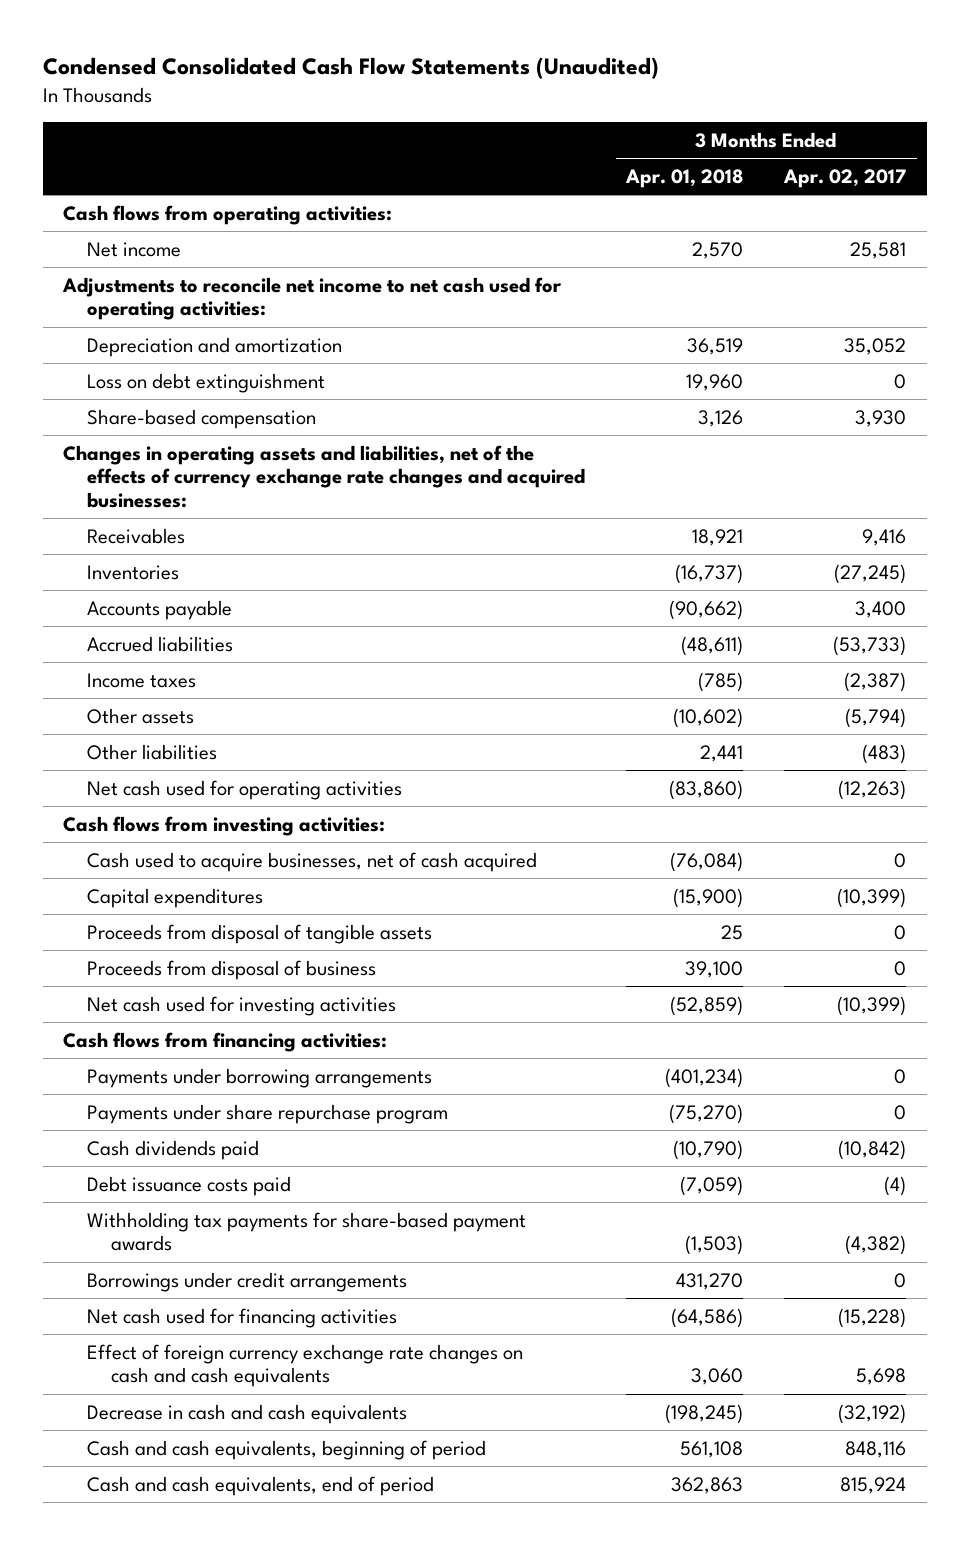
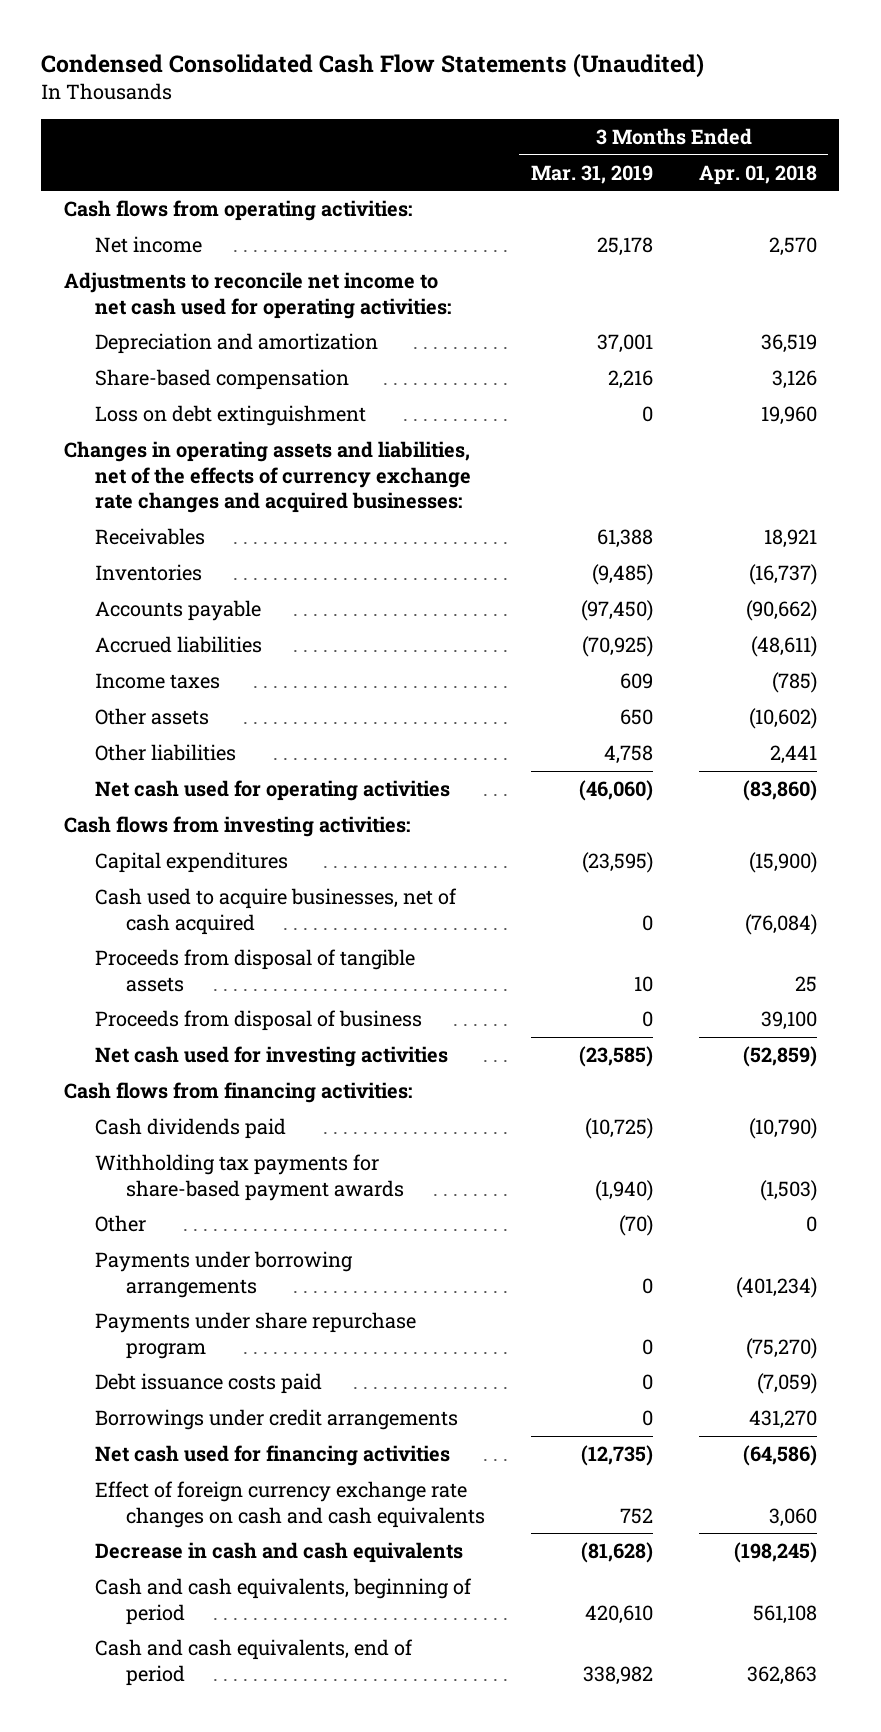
[783,169,907,189] Apr. 02, 2017 -> none
none -> [530,164,653,184] Mar. 31, 2019
[87,372,326,393] Loss on debt extinguishment -> [95,405,367,427] Loss on debt extinguishment
[87,851,538,872] Cash used to acquire businesses, net of cash acquired -> [95,888,458,935] Cash used to acquire businesses, net of cash acquired
[87,1139,260,1160] Cash dividends paid -> [95,1118,287,1140] Cash dividends paid
[87,1211,527,1252] Withholding tax payments for share-based payment awards -> [95,1154,405,1201] Withholding tax payments for share-based payment awards
none -> [95,1215,147,1233] Other

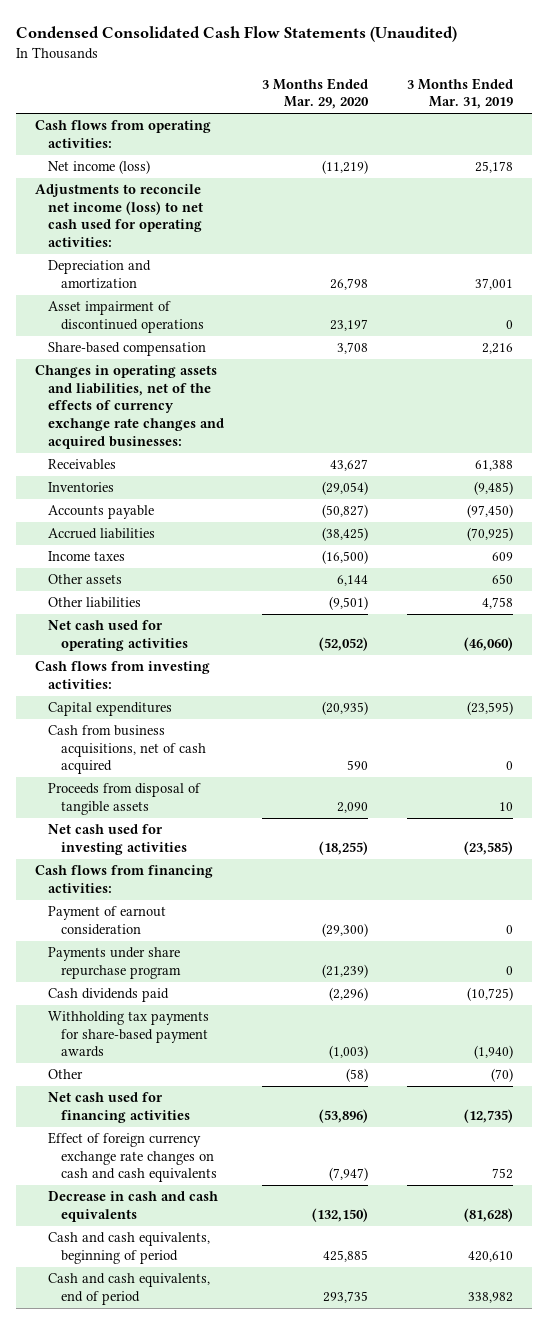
[698,164,817,185] Apr. 01, 2018 -> none
none -> [262,77,370,110] 3 Months Ended Mar. 29, 2020
[95,236,203,254] Net income -> [48,160,151,175] Net income (loss)
[63,272,452,319] Adjustments to reconcile net income to net cash used for operating activities: -> [35,184,204,248] Adjustments to reconcile net income (loss) to net cash used for operating activities:
none -> [48,301,205,333] Asset impairment of discontinued operations
[95,405,367,427] Loss on debt extinguishment -> none
[95,888,458,935] Cash used to acquire businesses, net of cash acquired -> [48,725,207,775] Cash from business acquisitions, net of cash acquired
[95,1010,423,1032] Proceeds from disposal of business -> none
none -> [48,906,167,935] Payment of earnout consideration
[95,1312,417,1359] Payments under share repurchase program -> [48,947,182,979] Payments under share repurchase program
[95,1251,354,1298] Payments under borrowing arrangements -> none
[95,1373,323,1395] Debt issuance costs paid -> none
[95,1409,459,1431] Borrowings under credit arrangements -> none

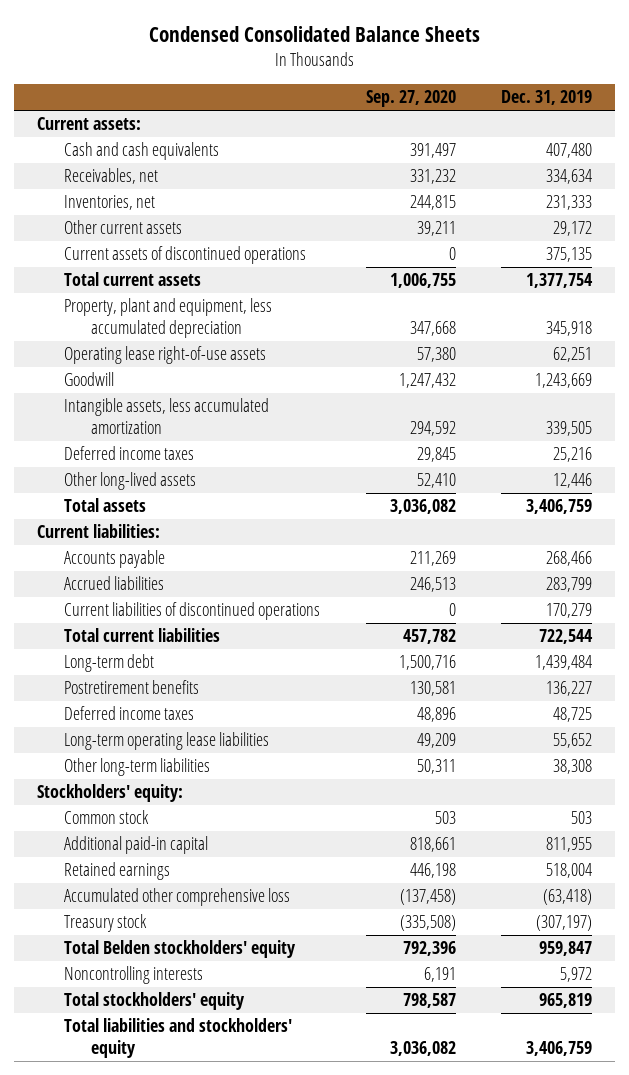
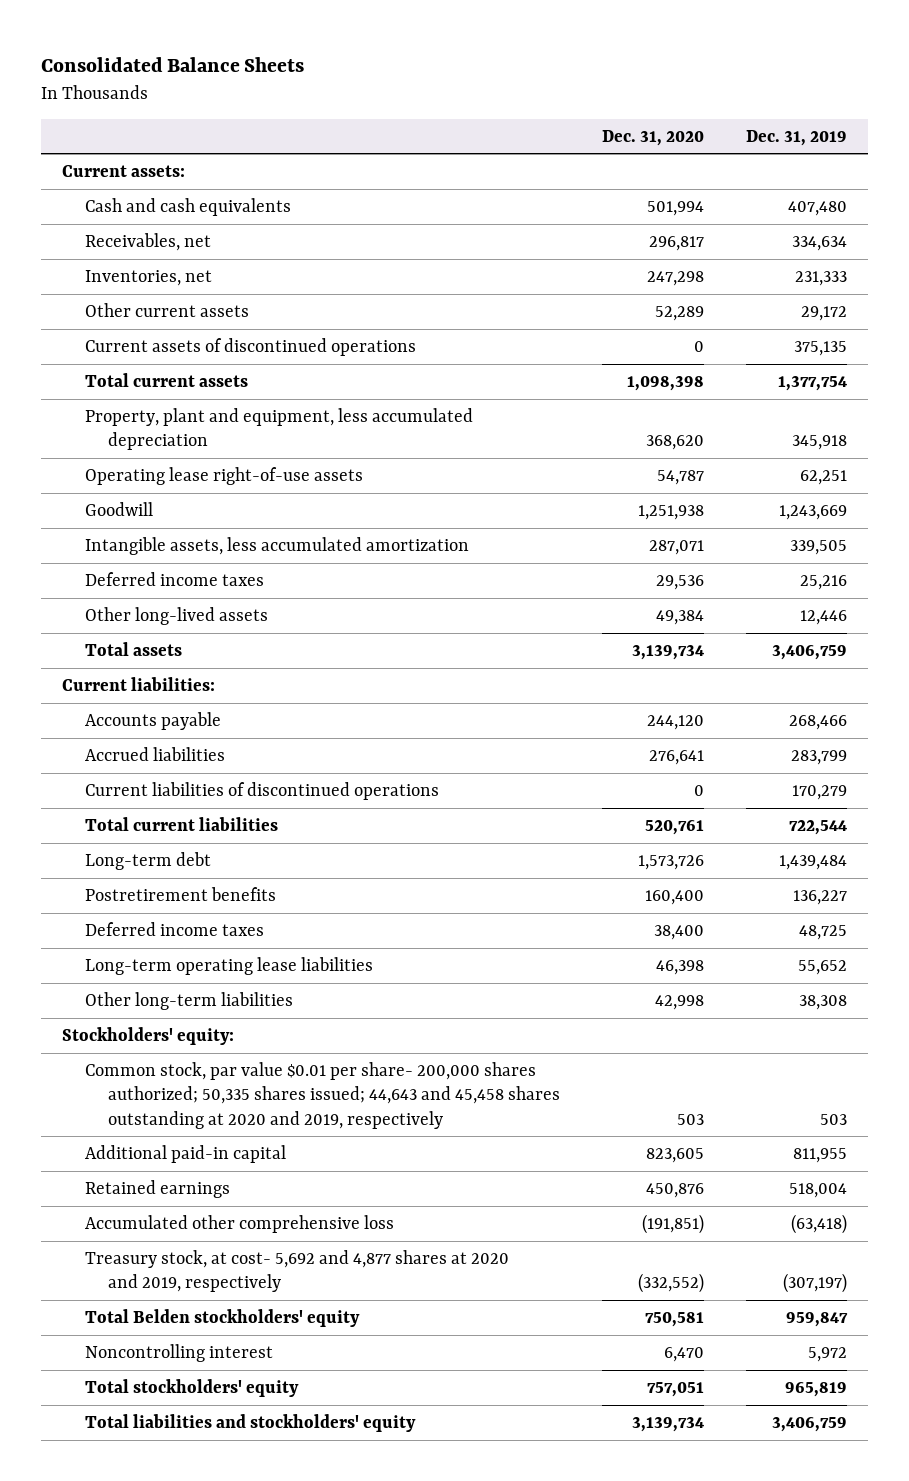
[148,26,480,43] Condensed Consolidated Balance Sheets -> [41,57,305,73] Consolidated Balance Sheets
[365,90,456,108] Sep. 27, 2020 -> none
none -> [601,129,704,146] Dec. 31, 2020
[64,810,150,825] Common stock -> [85,1061,560,1129] Common stock, par value $0.01 per share- 200,000 shares authorized; 50,335 shares issued; 44,643 and 45,458 shares outstanding at 2020 and 2019, respectively
[64,914,148,933] Treasury stock -> [85,1249,510,1293] Treasury stock, at cost- 5,692 and 4,877 shares at 2020 and 2019, respectively
[64,966,204,985] Noncontrolling interests -> [85,1343,274,1362] Noncontrolling interest

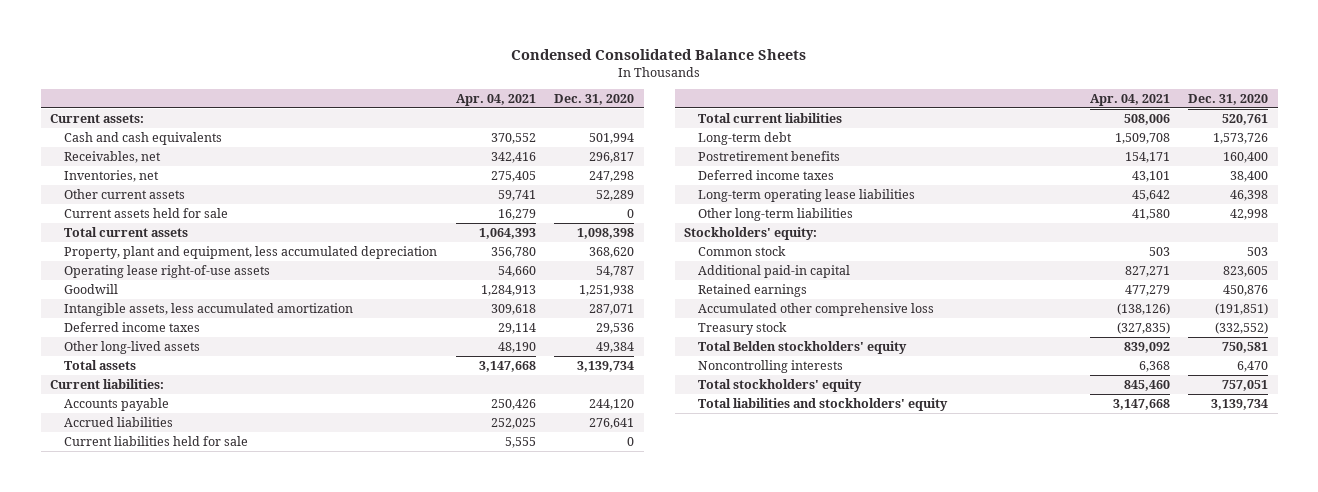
[41,57,305,73] Consolidated Balance Sheets -> [511,48,807,60] Condensed Consolidated Balance Sheets
[745,129,847,146] Dec. 31, 2019 -> none
none -> [455,93,536,106] Apr. 04, 2021
[85,337,417,356] Current assets of discontinued operations -> [64,207,229,218] Current assets held for sale
[85,781,440,800] Current liabilities of discontinued operations -> [64,435,249,446] Current liabilities held for sale
[85,1061,560,1129] Common stock, par value $0.01 per share- 200,000 shares authorized; 50,335 shares issued; 44,643 and 45,458 shares outstanding at 2020 and 2019, respectively -> [698,245,787,256] Common stock
[85,1249,510,1293] Treasury stock, at cost- 5,692 and 4,877 shares at 2020 and 2019, respectively -> [698,321,788,335] Treasury stock
[85,1343,274,1362] Noncontrolling interest -> [698,359,844,373] Noncontrolling interests

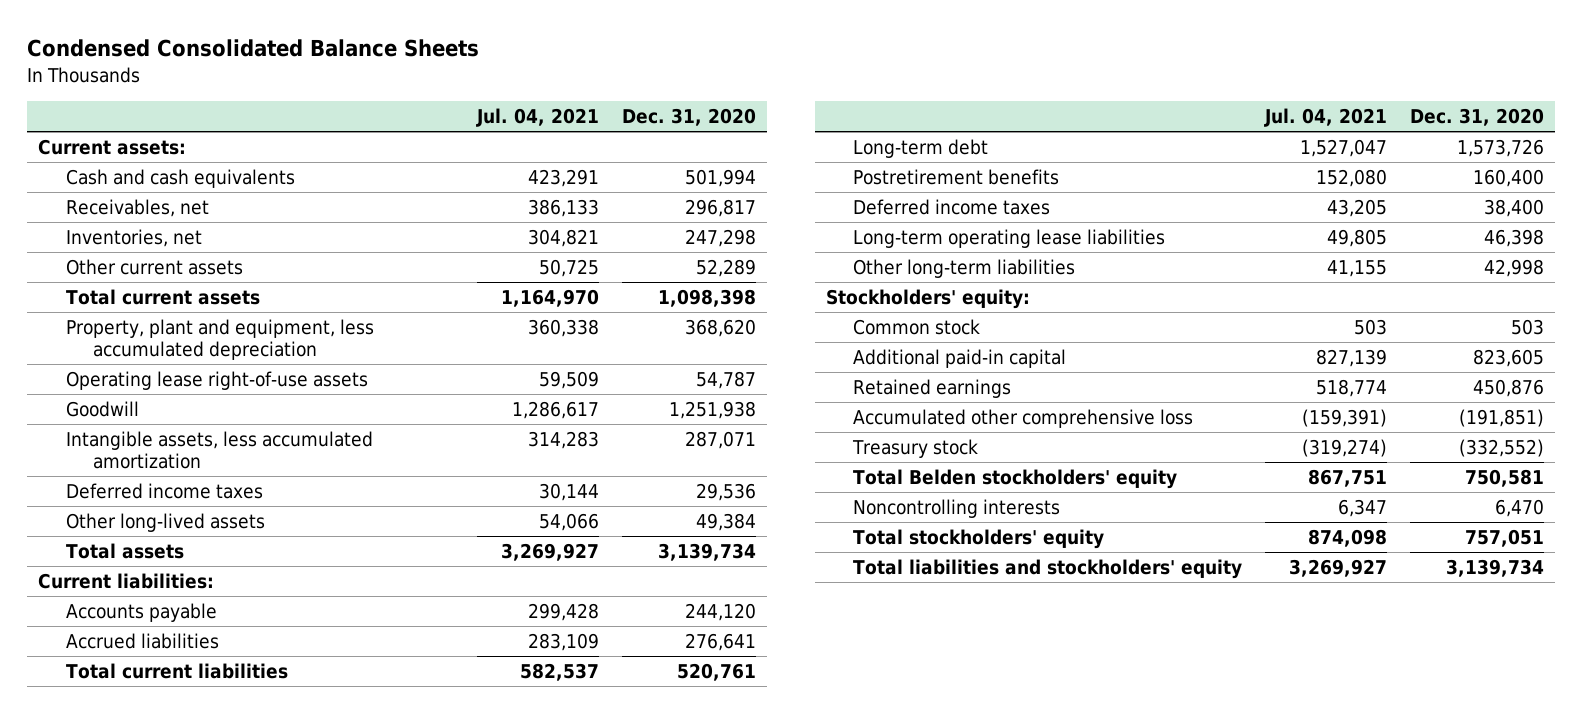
[455,93,536,106] Apr. 04, 2021 -> none
none -> [476,107,600,127] Jul. 04, 2021
[64,207,229,218] Current assets held for sale -> none
[64,435,249,446] Current liabilities held for sale -> none

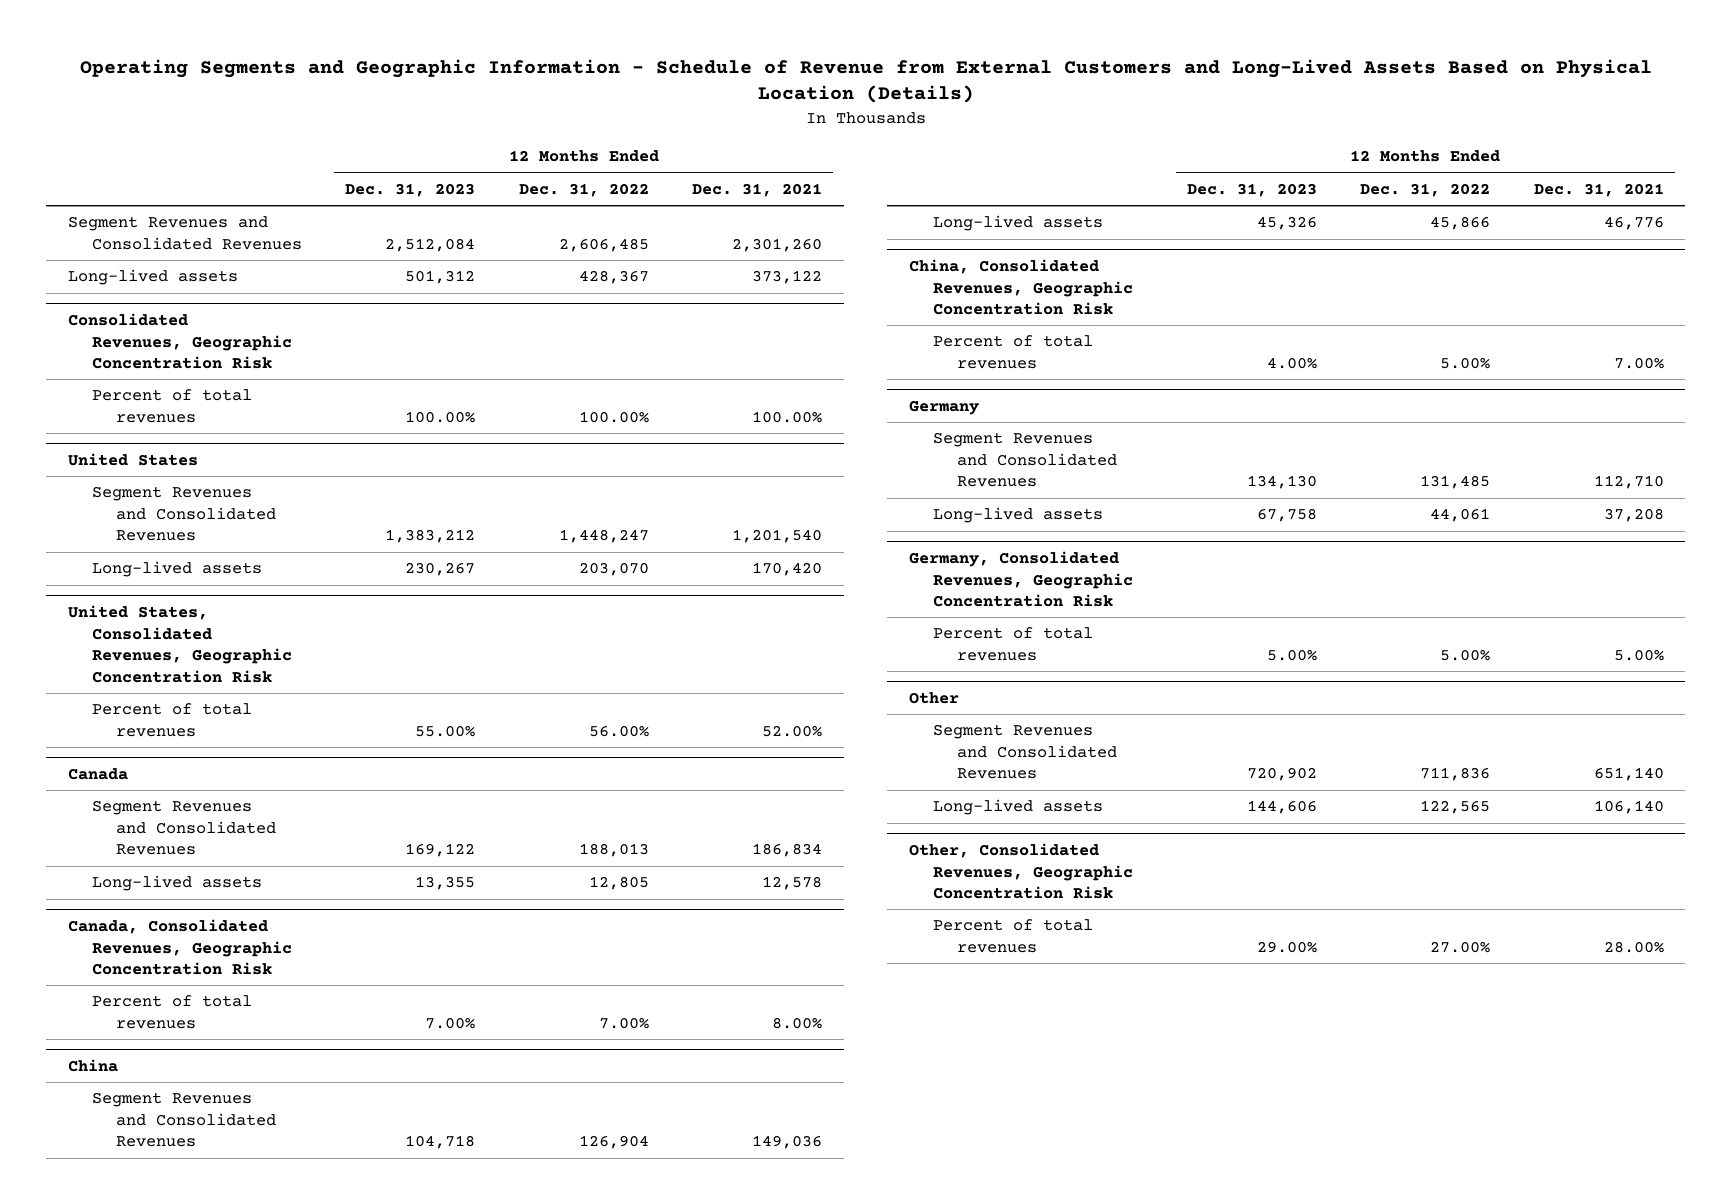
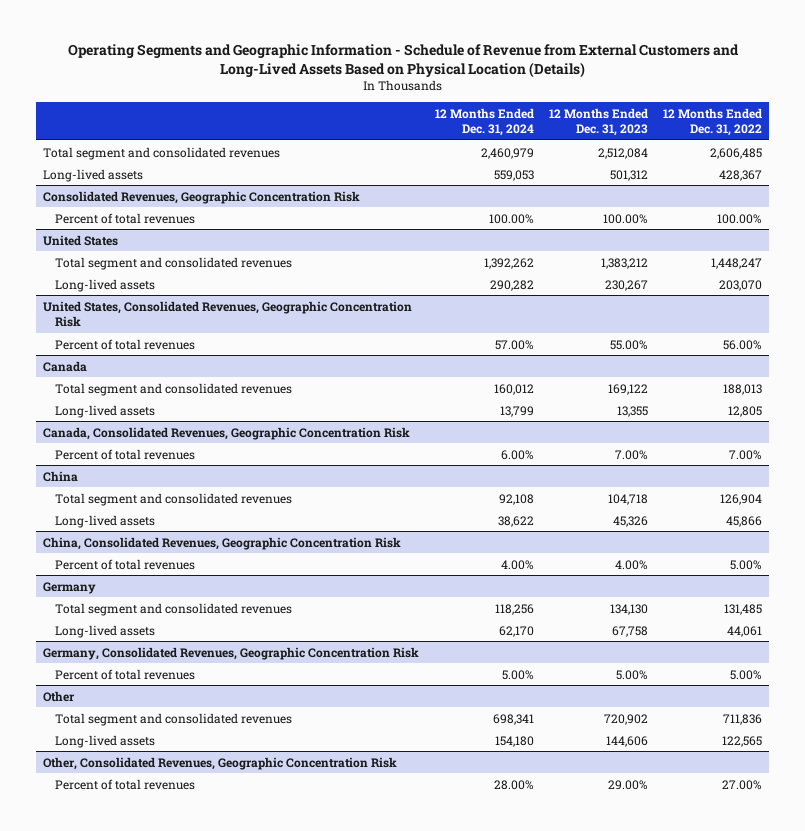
[692,182,823,197] Dec. 31, 2021 -> none
none -> [434,107,534,137] 12 Months Ended Dec. 31, 2024
[67,216,302,250] Segment Revenues and Consolidated Revenues -> [43,146,281,160] Total segment and consolidated revenues
[91,486,276,542] Segment Revenues and Consolidated Revenues -> [55,256,293,270] Total segment and consolidated revenues
[91,800,276,856] Segment Revenues and Consolidated Revenues -> [55,382,293,396] Total segment and consolidated revenues
[91,1092,276,1148] Segment Revenues and Consolidated Revenues -> [55,492,293,506] Total segment and consolidated revenues
[932,432,1117,488] Segment Revenues and Consolidated Revenues -> [55,602,293,616] Total segment and consolidated revenues
[932,724,1117,780] Segment Revenues and Consolidated Revenues -> [55,712,293,726] Total segment and consolidated revenues

